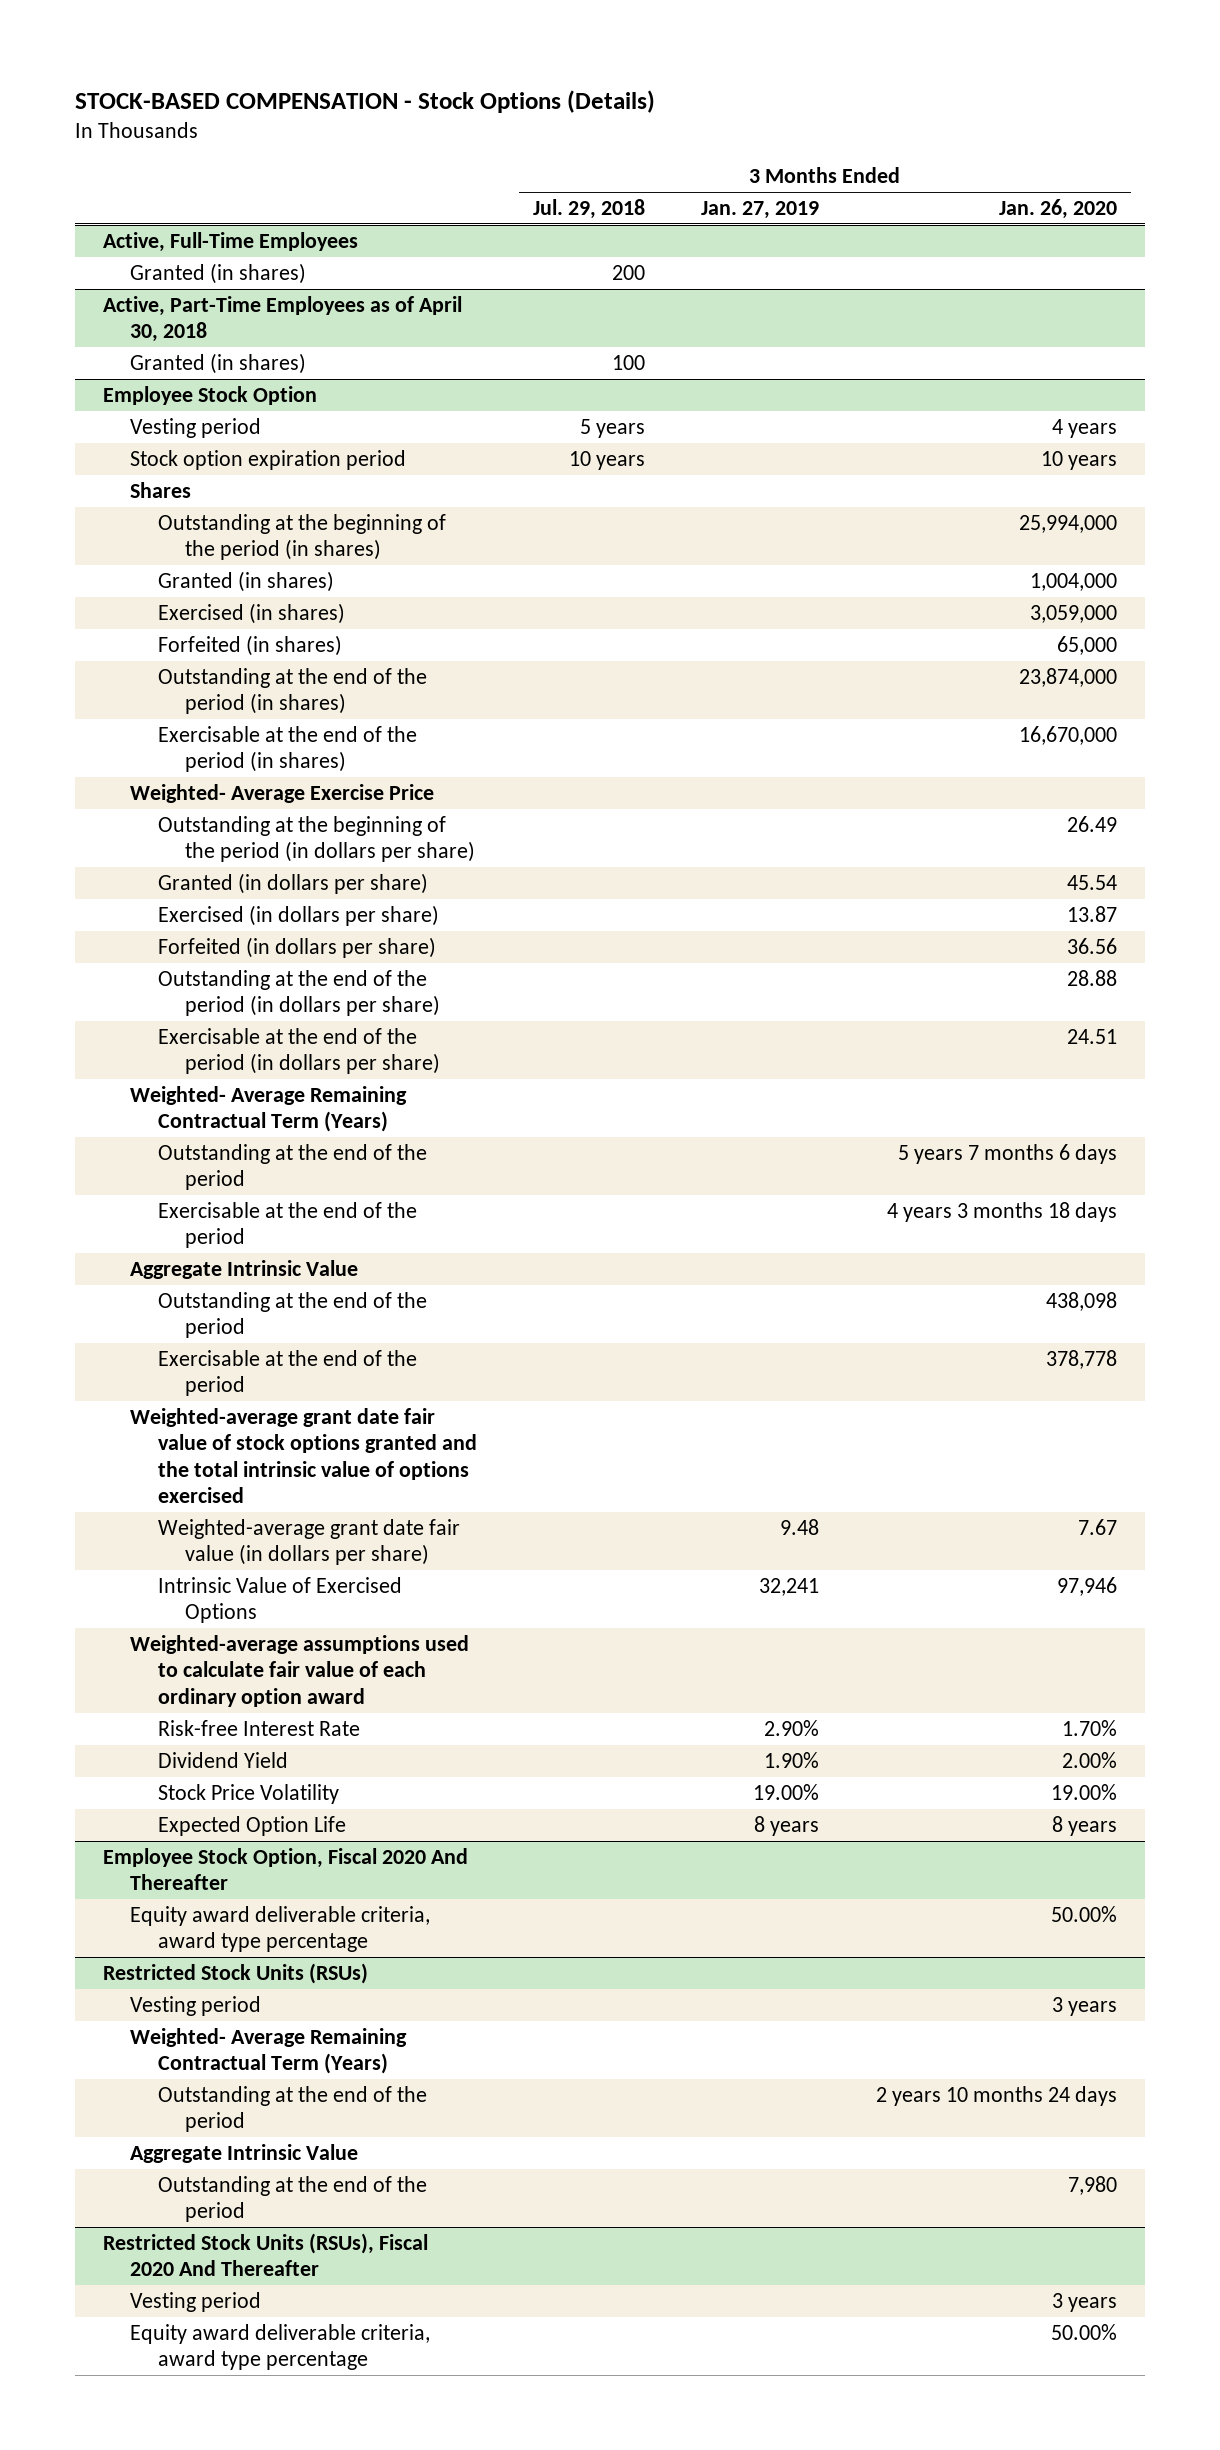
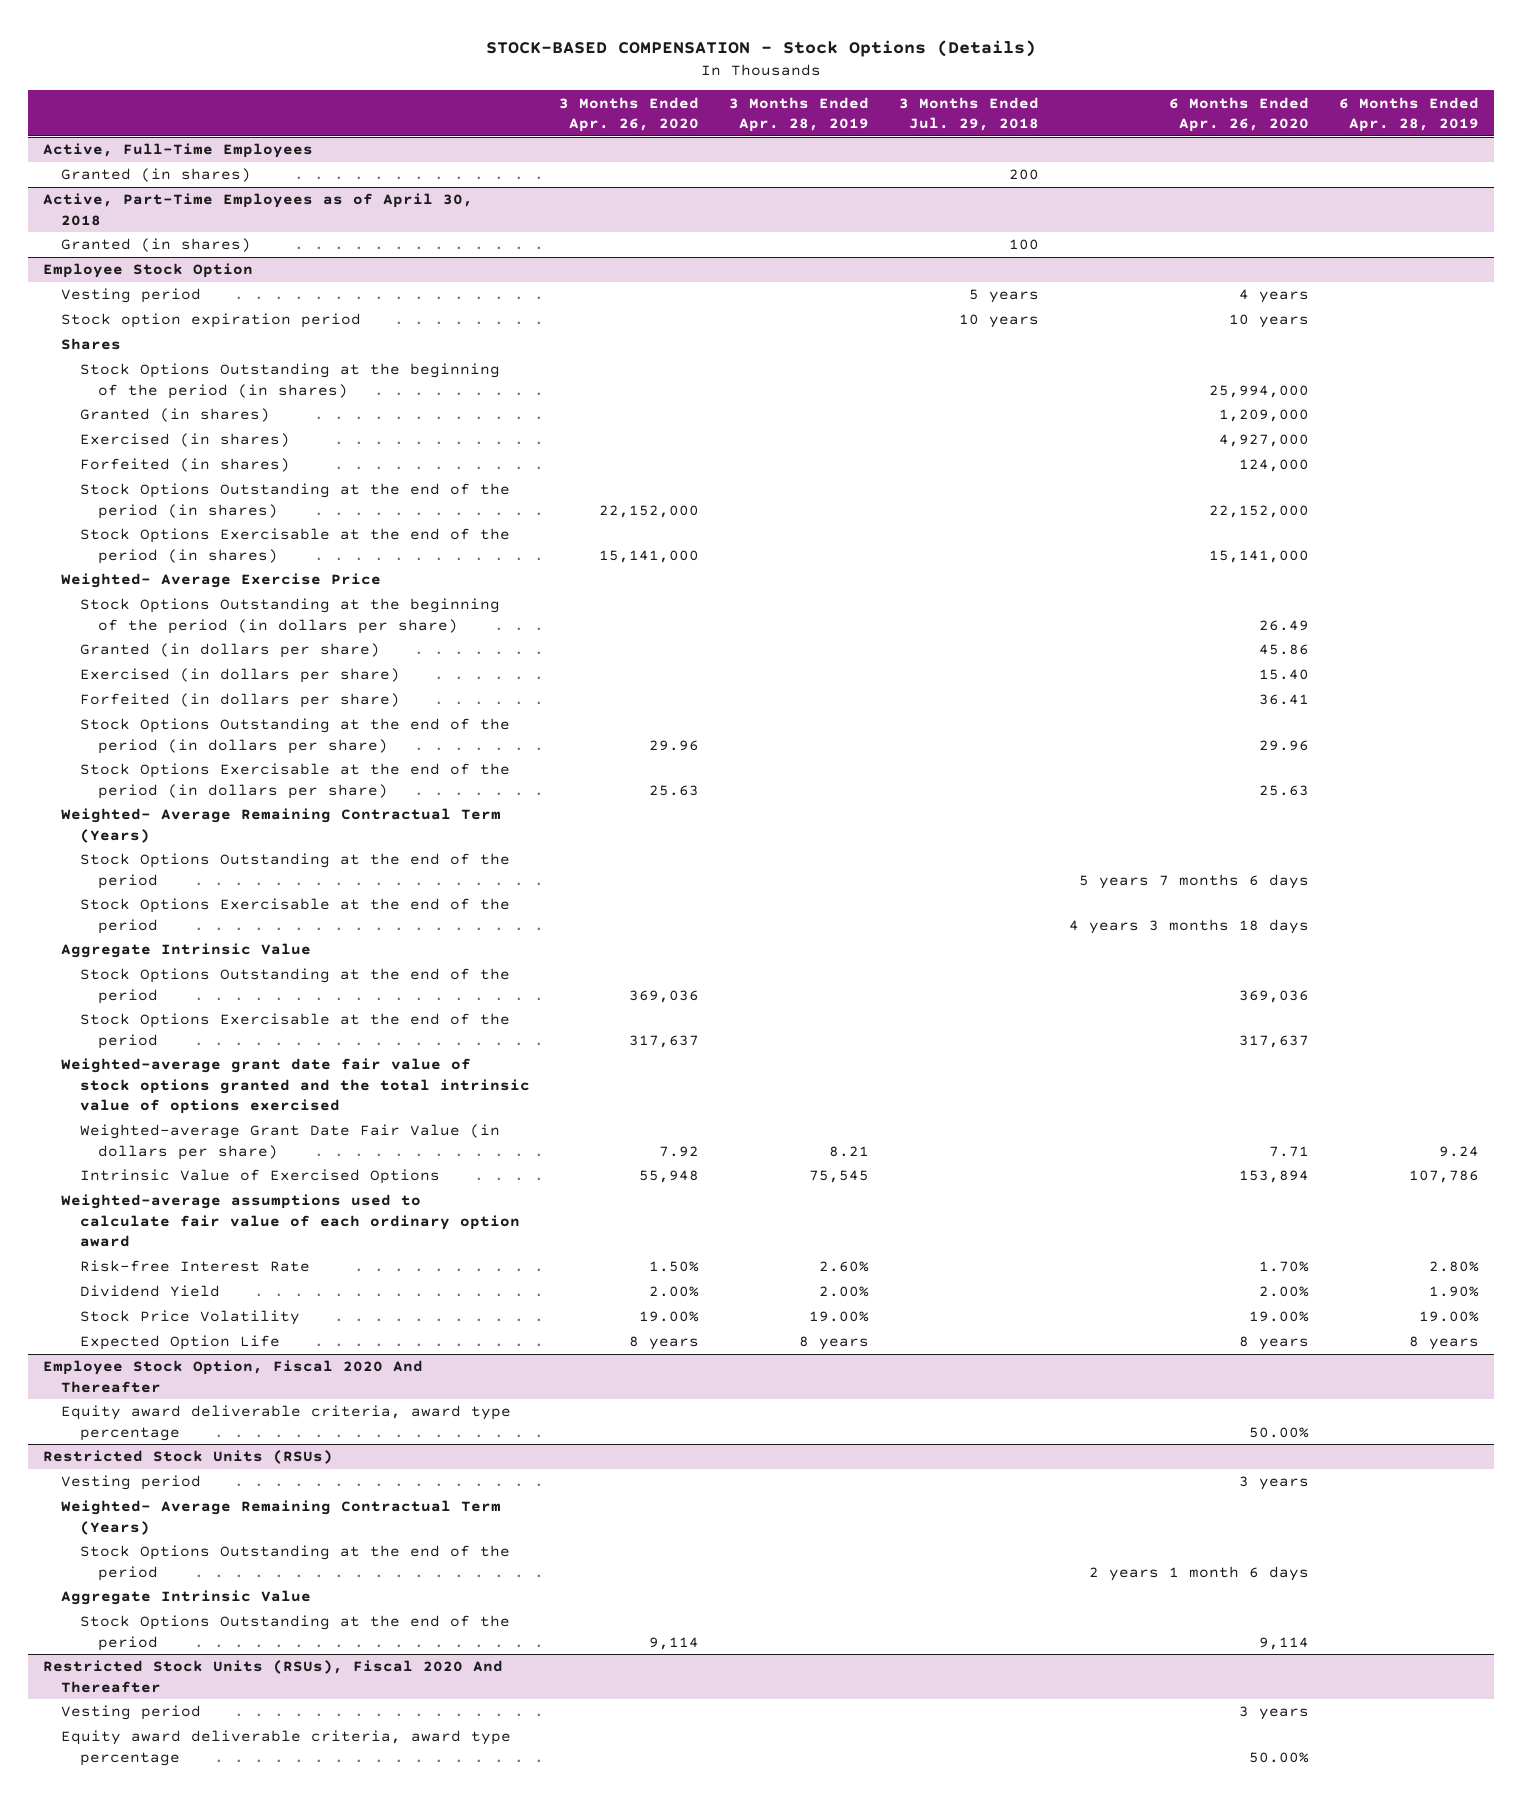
[701,200,820,219] Jan. 27, 2019 -> none
[998,198,1117,219] Jan. 26, 2020 -> none
none -> [559,96,700,132] 3 Months Ended Apr. 26, 2020
none -> [729,96,870,132] 3 Months Ended Apr. 28, 2019
none -> [1168,96,1309,132] 6 Months Ended Apr. 26, 2020
none -> [1338,96,1479,132] 6 Months Ended Apr. 28, 2019
[157,513,446,561] Outstanding at the beginning of the period (in shares) -> [79,363,500,399] Stock Options Outstanding at the beginning of the period (in shares)
[157,667,427,715] Outstanding at the end of the period (in shares) -> [79,483,510,519] Stock Options Outstanding at the end of the period (in shares)
[157,725,417,773] Exercisable at the end of the period (in shares) -> [79,528,510,564] Stock Options Exercisable at the end of the period (in shares)
[157,815,475,863] Outstanding at the beginning of the period (in dollars per share) -> [79,598,500,634] Stock Options Outstanding at the beginning of the period (in dollars per share)
[157,969,440,1017] Outstanding at the end of the period (in dollars per share) -> [79,718,510,754] Stock Options Outstanding at the end of the period (in dollars per share)
[157,1027,440,1075] Exercisable at the end of the period (in dollars per share) -> [79,763,510,799] Stock Options Exercisable at the end of the period (in dollars per share)
[157,1143,427,1191] Outstanding at the end of the period -> [79,853,510,889] Stock Options Outstanding at the end of the period
[157,1201,417,1249] Exercisable at the end of the period -> [79,898,510,934] Stock Options Exercisable at the end of the period
[157,1291,427,1339] Outstanding at the end of the period -> [79,968,510,1004] Stock Options Outstanding at the end of the period
[157,1349,417,1397] Exercisable at the end of the period -> [79,1013,510,1049] Stock Options Exercisable at the end of the period
[157,1518,460,1566] Weighted-average grant date fair value (in dollars per share) -> [79,1124,500,1160] Weighted-average Grant Date Fair Value (in dollars per share)
[157,2085,427,2133] Outstanding at the end of the period -> [79,1545,510,1581] Stock Options Outstanding at the end of the period
[157,2175,427,2223] Outstanding at the end of the period -> [79,1615,510,1651] Stock Options Outstanding at the end of the period

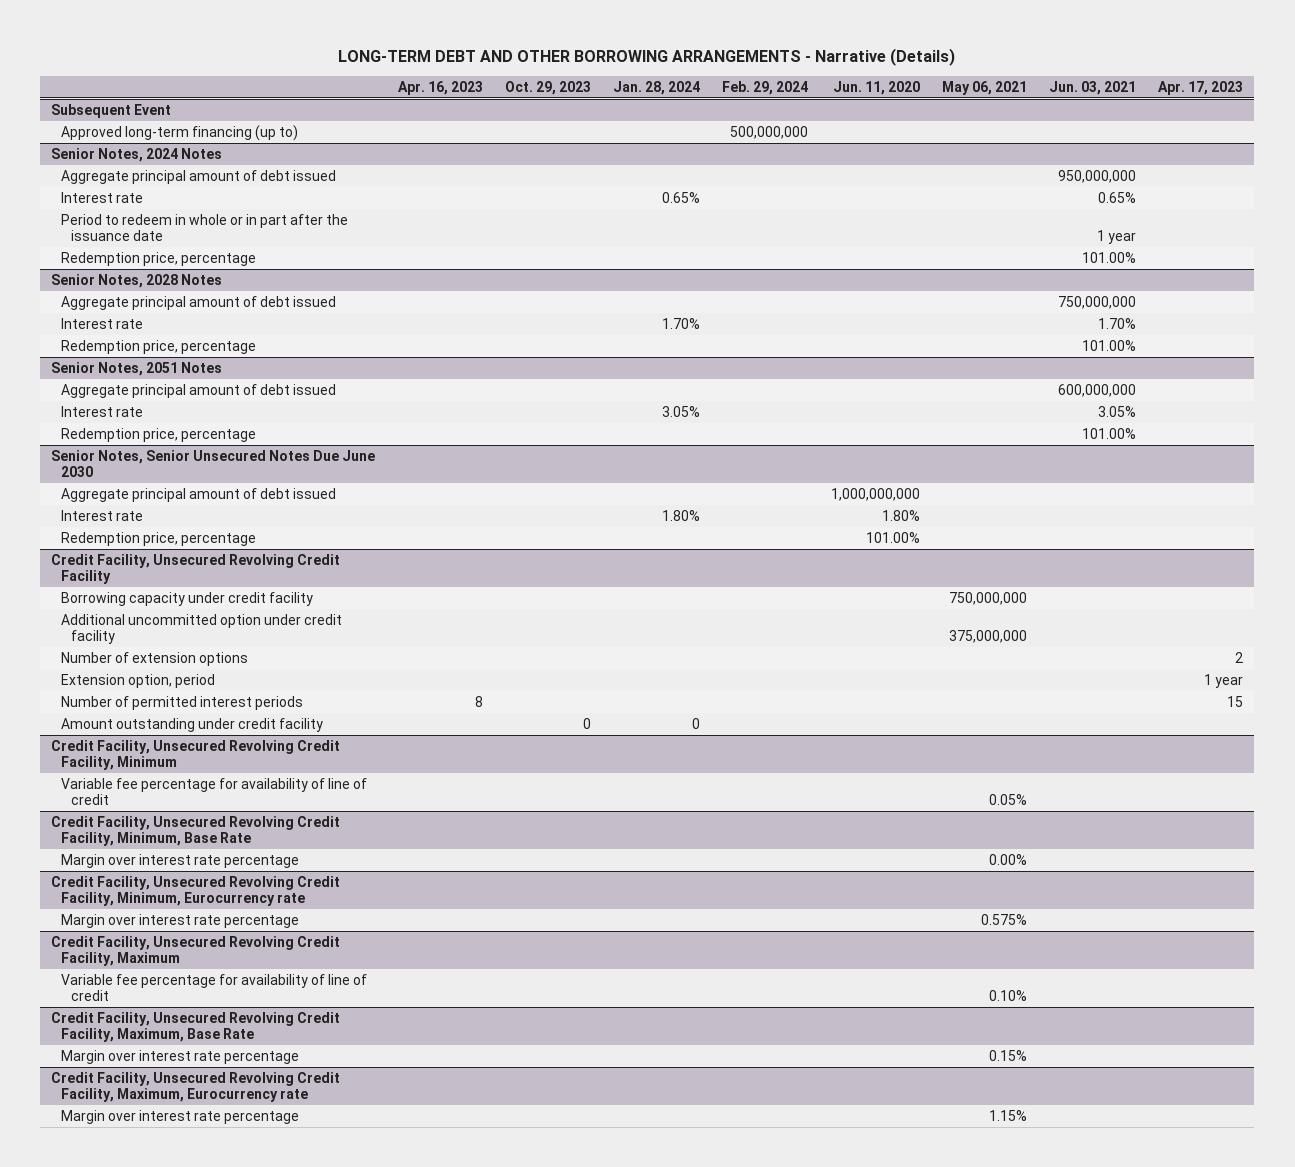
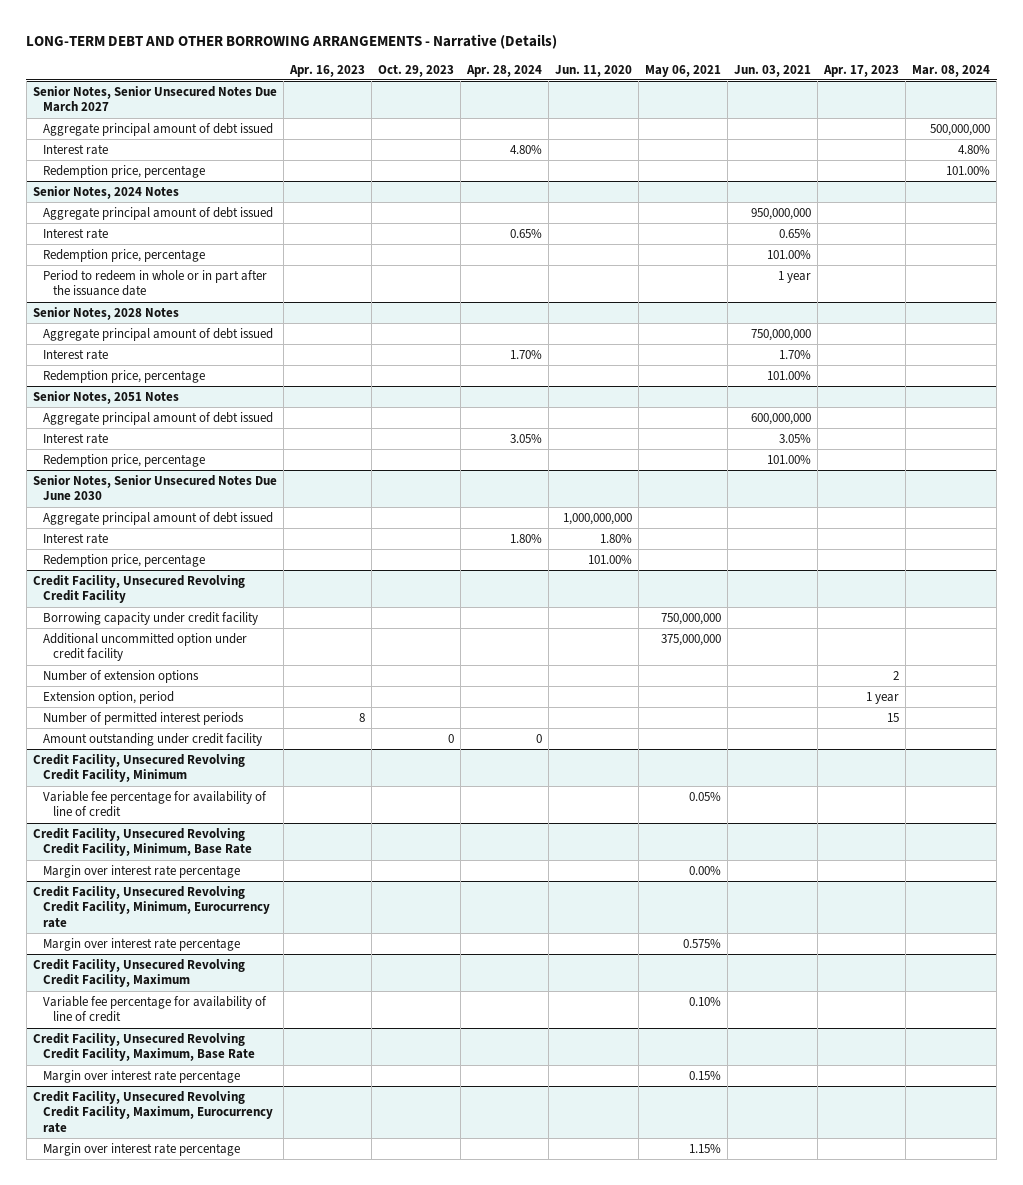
[613,80,701,95] Jan. 28, 2024 -> none
[722,80,809,95] Feb. 29, 2024 -> none
none -> [465,64,542,77] Apr. 28, 2024
none -> [912,64,991,77] Mar. 08, 2024
[51,103,172,118] Subsequent Event -> none
[61,124,299,141] Approved long-term financing (up to) -> none
none -> [32,85,277,113] Senior Notes, Senior Unsecured Notes Due March 2027
none -> [42,122,273,136] Aggregate principal amount of debt issued
none -> [42,143,108,155] Interest rate
none -> [42,164,205,178] Redemption price, percentage
[61,213,349,241] Period to redeem in whole or in part after the issuance date -> [42,269,267,297] Period to redeem in whole or in part after the issuance date

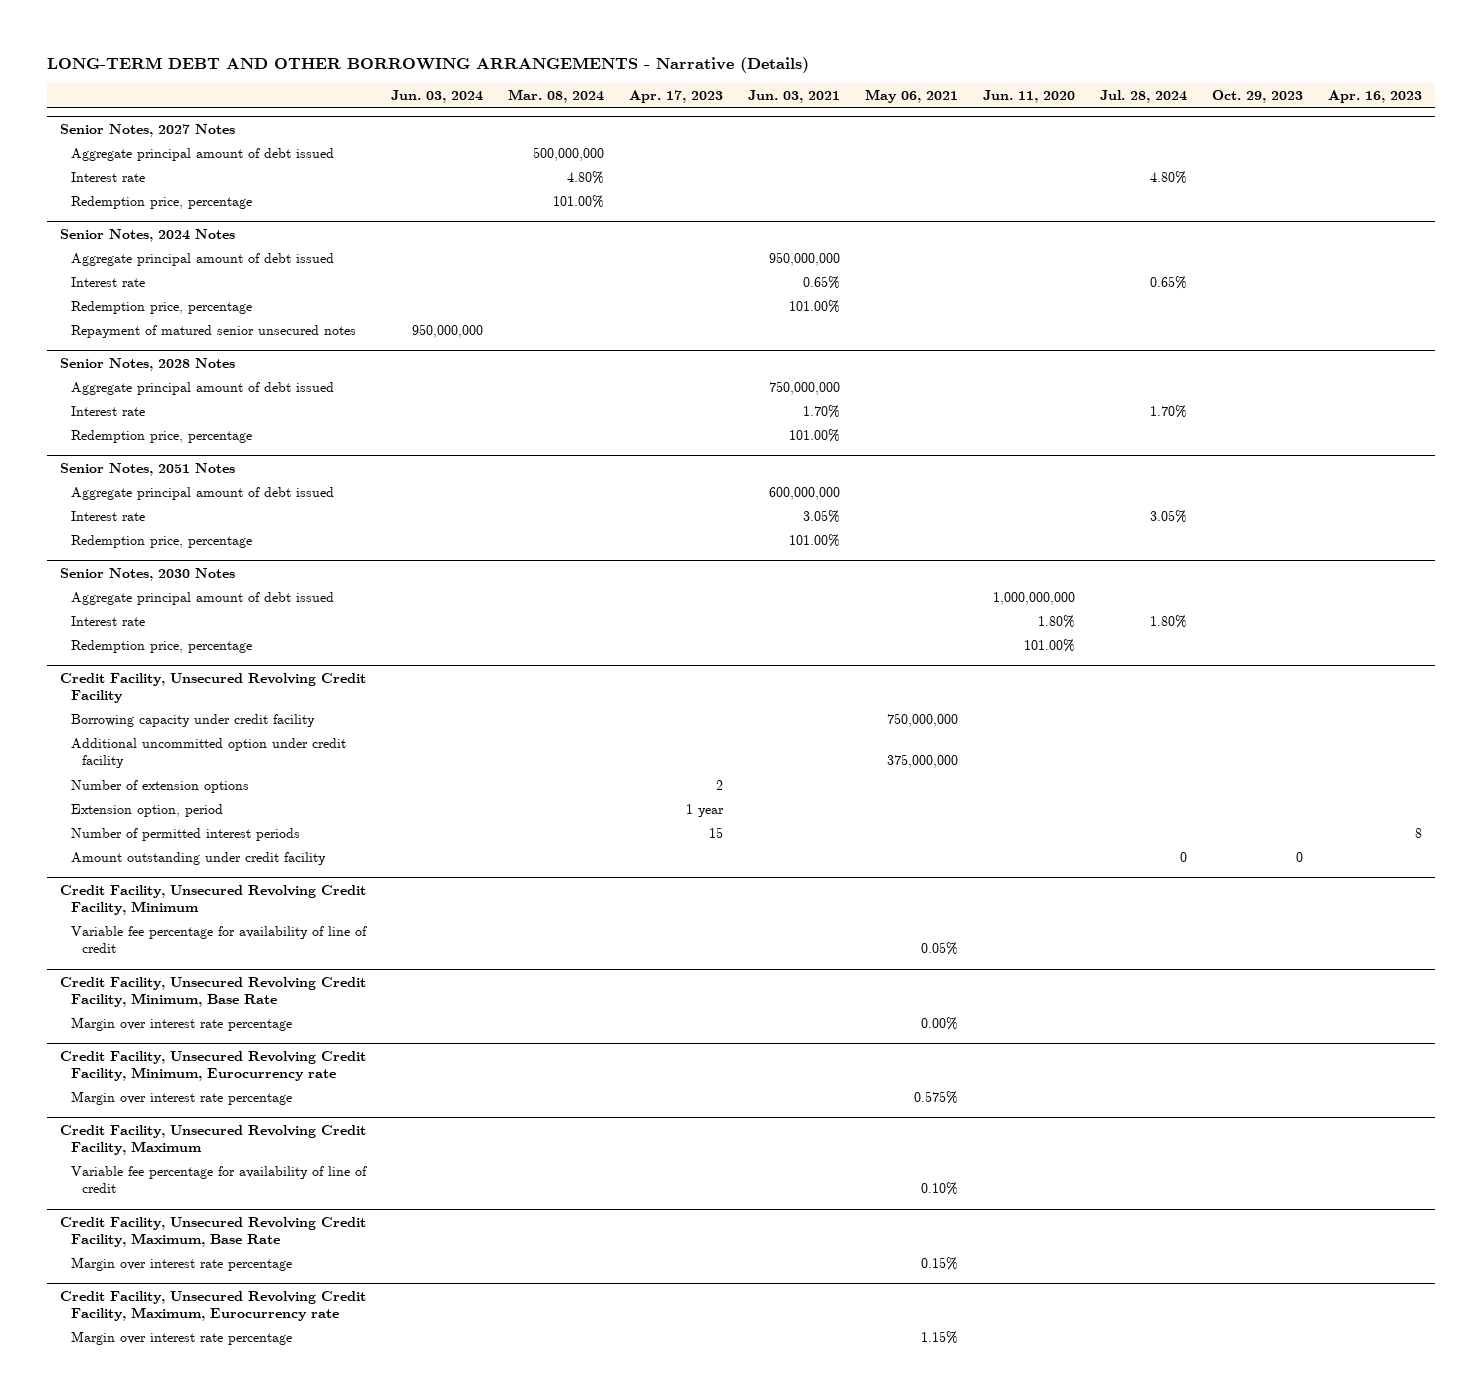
[465,64,542,77] Apr. 28, 2024 -> none
none -> [390,89,483,103] Jun. 03, 2024
none -> [1100,89,1188,103] Jul. 28, 2024
[32,85,277,113] Senior Notes, Senior Unsecured Notes Due March 2027 -> [59,123,235,137] Senior Notes, 2027 Notes
[42,269,267,297] Period to redeem in whole or in part after the issuance date -> none
none -> [70,324,356,338] Repayment of matured senior unsecured notes
[32,474,277,501] Senior Notes, Senior Unsecured Notes Due June 2030 -> [59,567,235,581] Senior Notes, 2030 Notes

